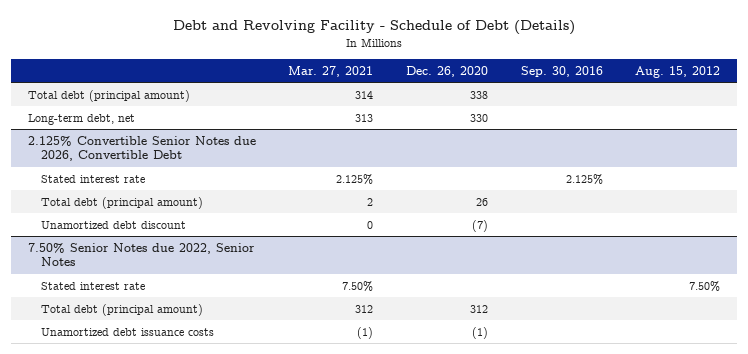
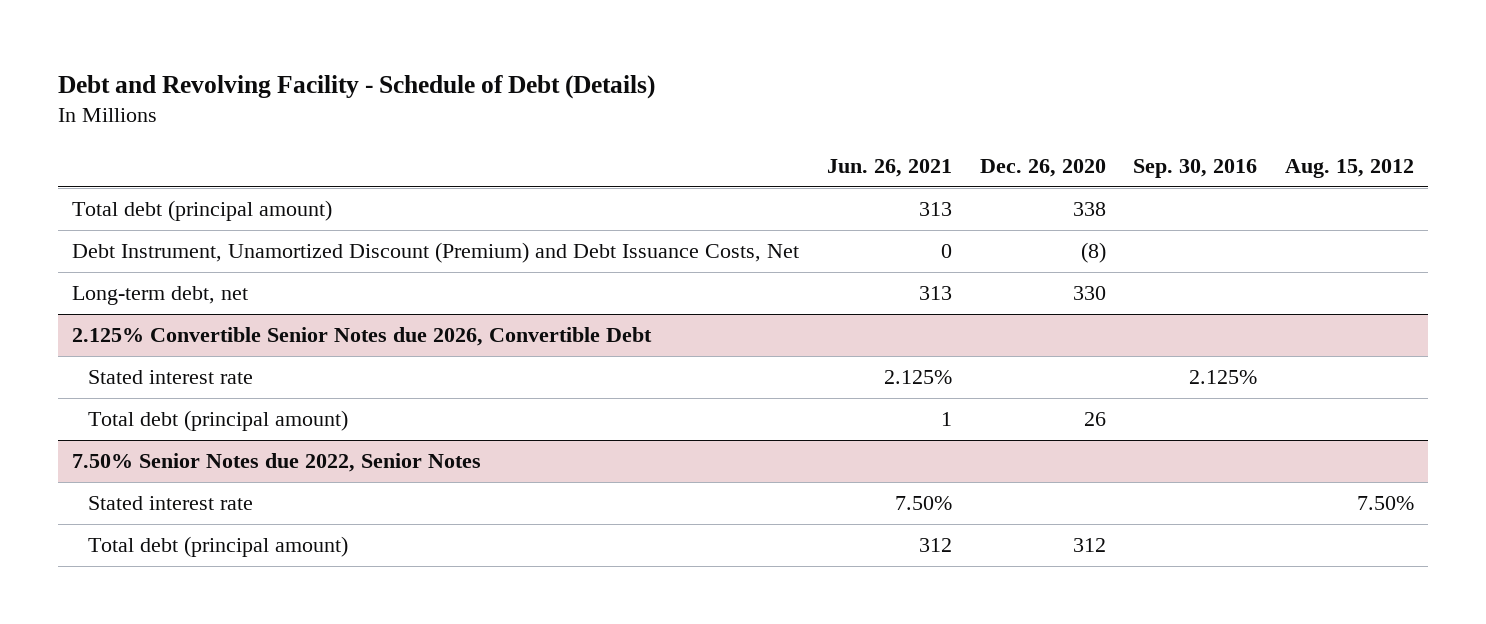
[288,65,374,77] Mar. 27, 2021 -> none
none -> [826,158,952,177] Jun. 26, 2021
none -> [72,242,800,264] Debt Instrument, Unamortized Discount (Premium) and Debt Issuance Costs, Net
[41,220,187,229] Unamortized debt discount -> none
[41,327,215,336] Unamortized debt issuance costs -> none

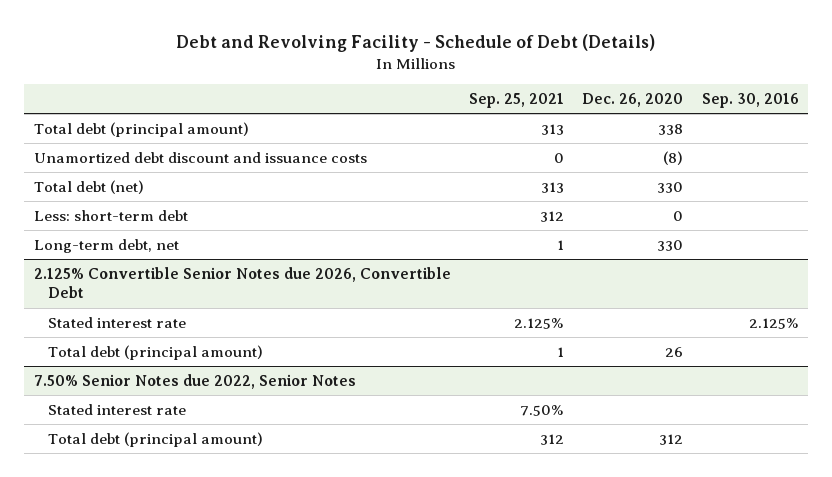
[826,158,952,177] Jun. 26, 2021 -> none
[1285,158,1415,178] Aug. 15, 2012 -> none
none -> [468,93,564,109] Sep. 25, 2021
[72,242,800,264] Debt Instrument, Unamortized Discount (Premium) and Debt Issuance Costs, Net -> [33,151,367,163] Unamortized debt discount and issuance costs
none -> [33,179,144,194] Total debt (net)
none -> [33,209,188,221] Less: short-term debt

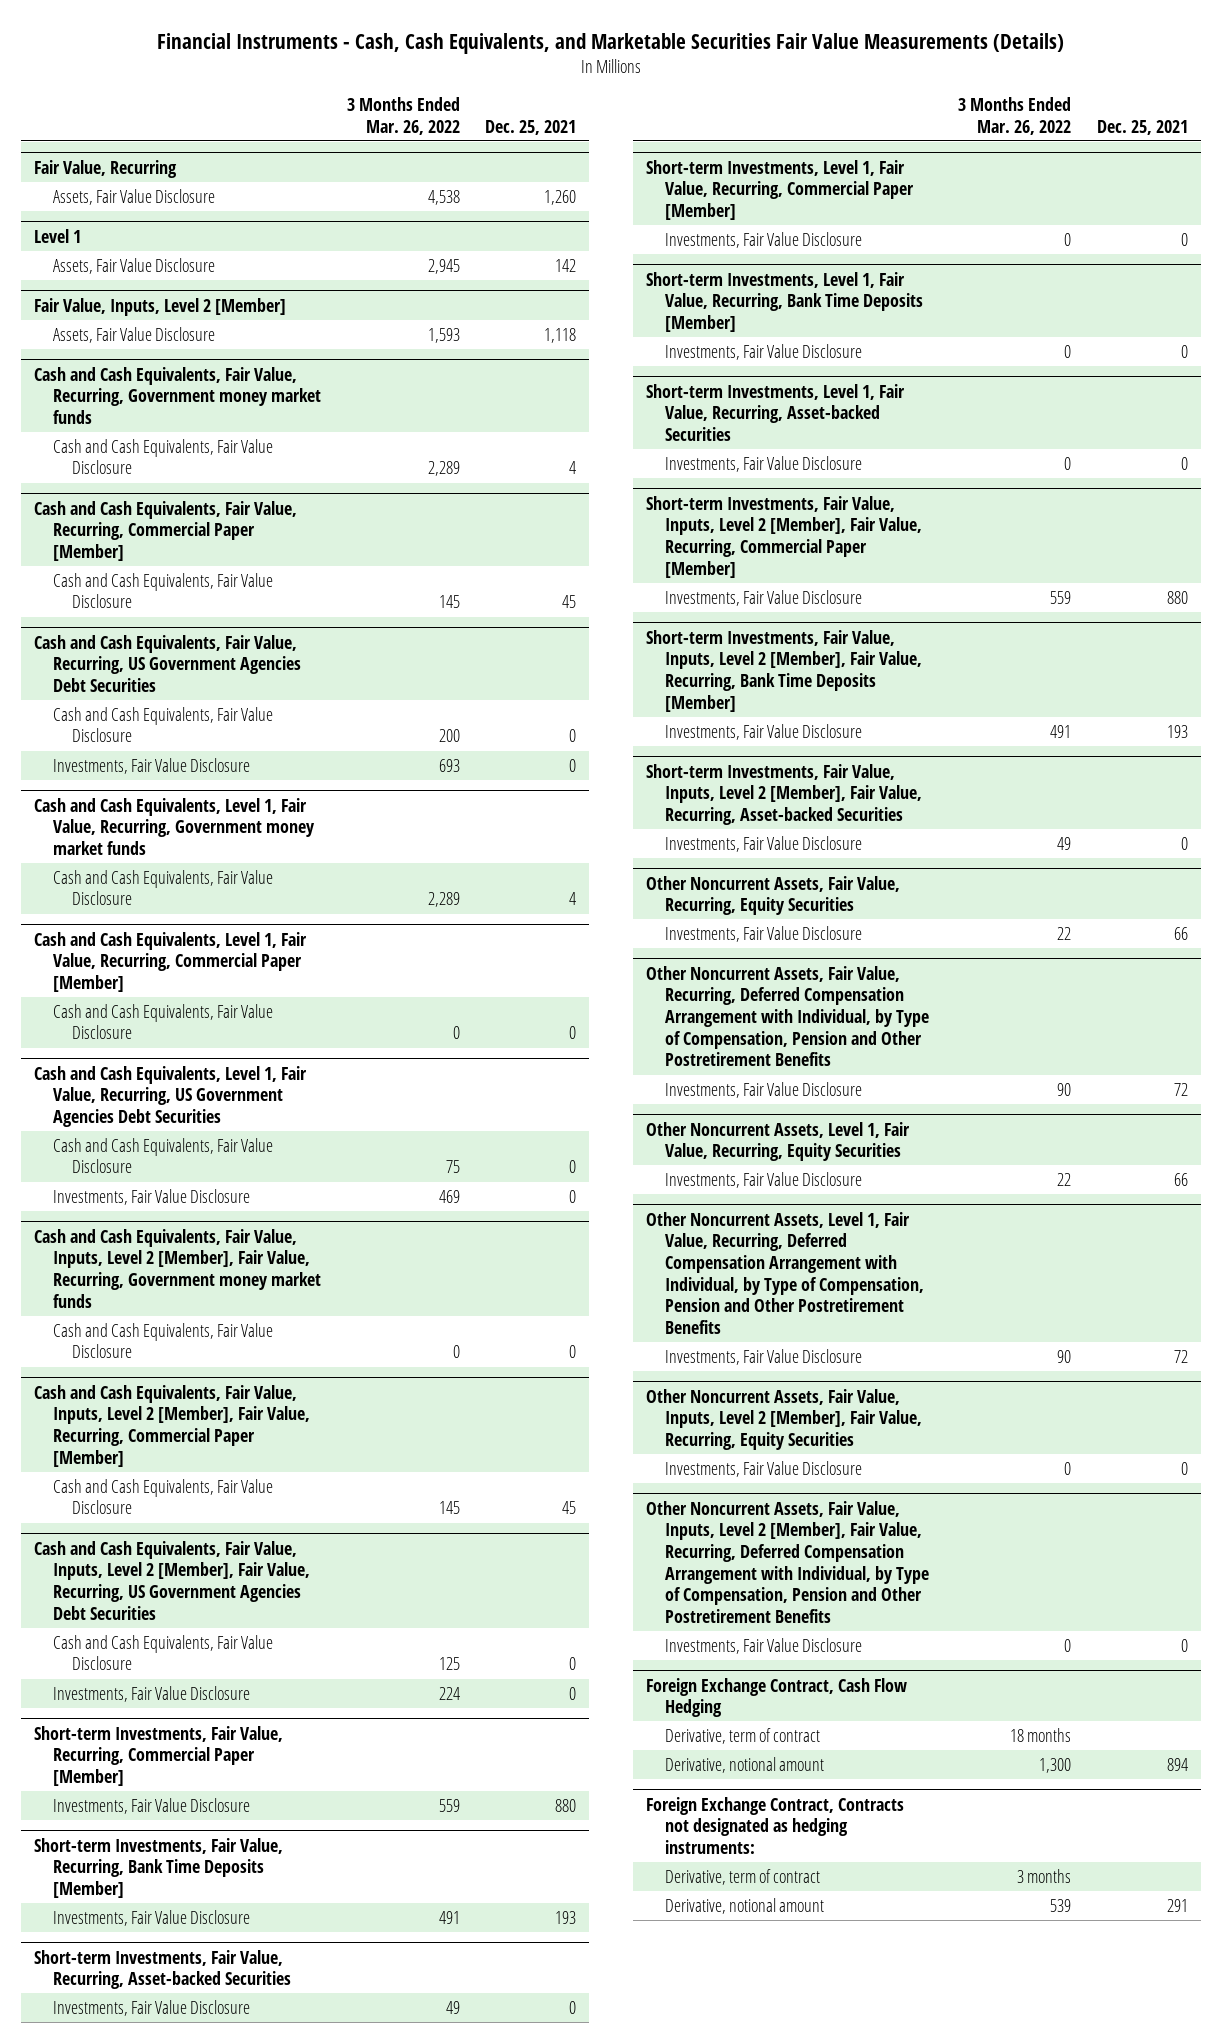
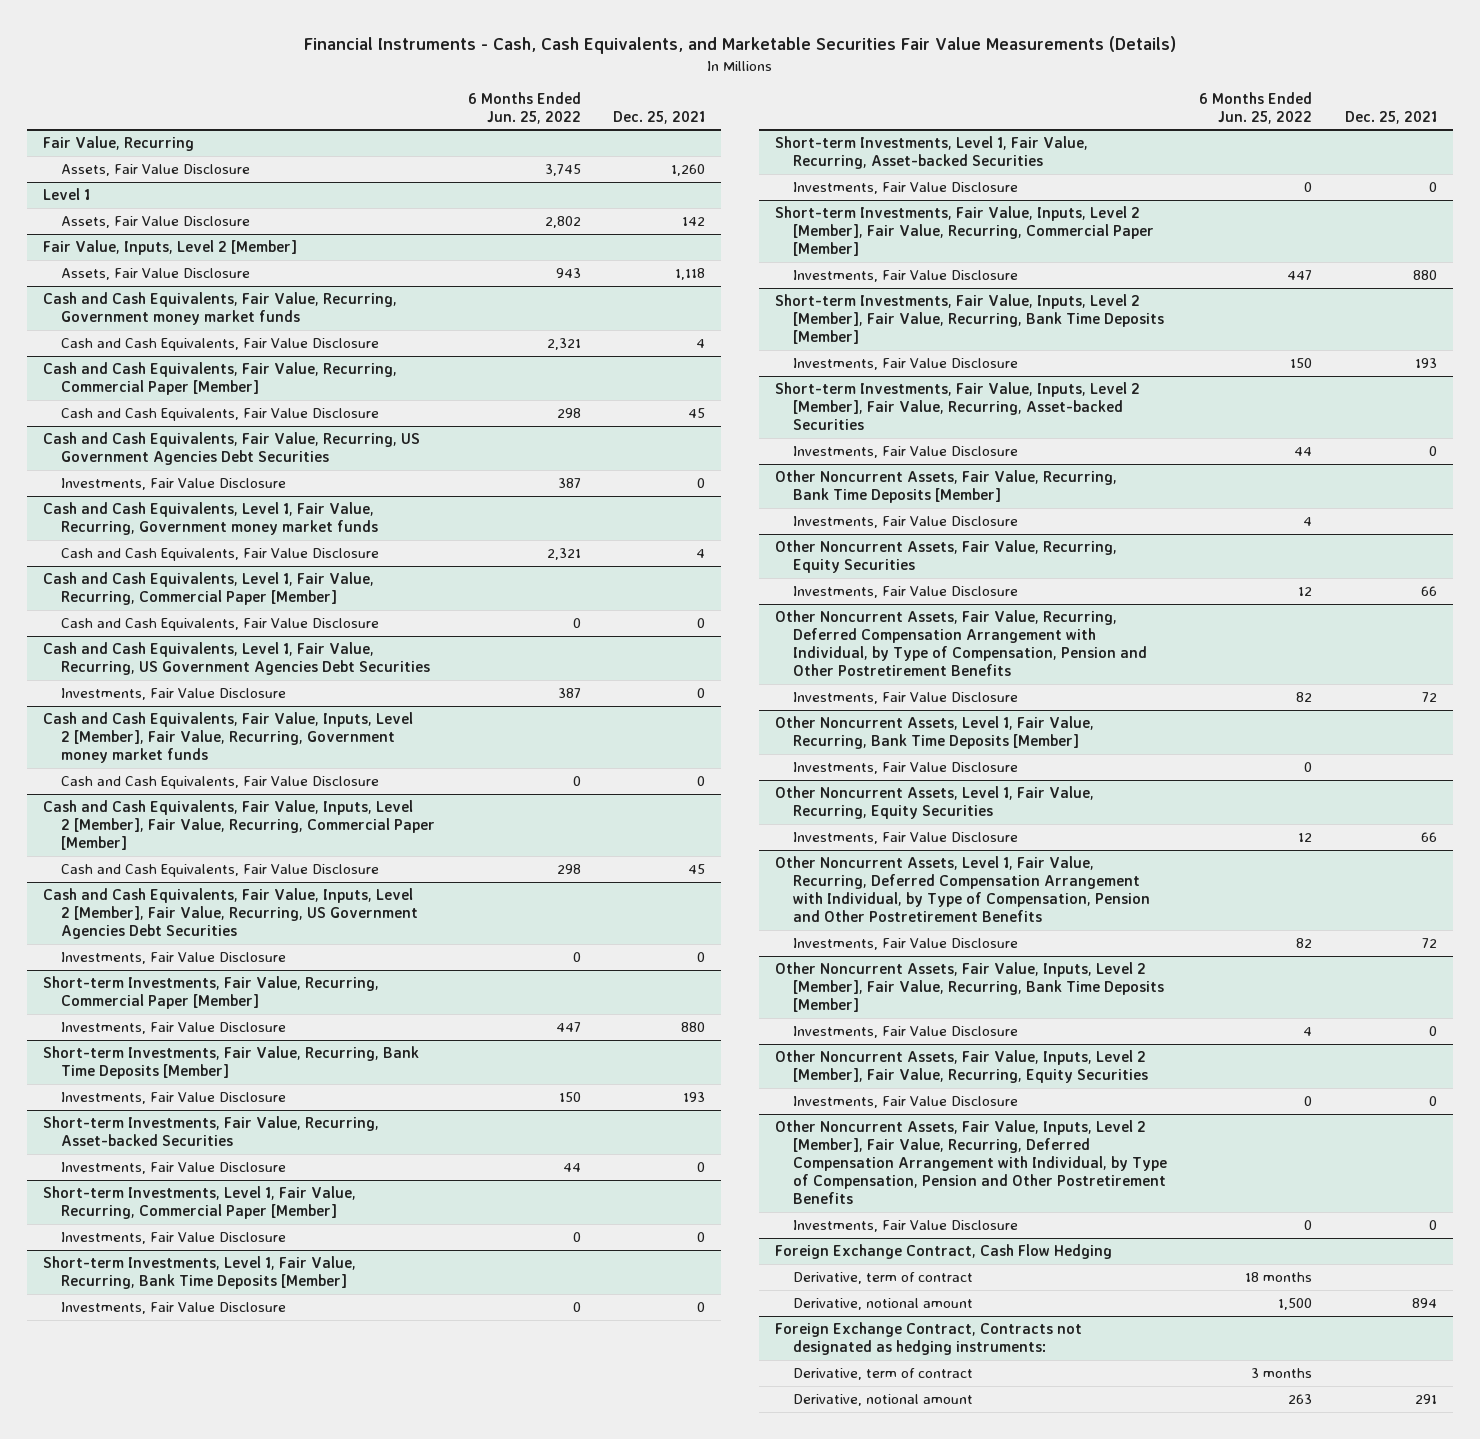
[346,97,460,135] 3 Months Ended Mar. 26, 2022 -> none
none -> [467,91,581,124] 6 Months Ended Jun. 25, 2022
[53,706,274,743] Cash and Cash Equivalents, Fair Value Disclosure -> none
[53,1137,274,1174] Cash and Cash Equivalents, Fair Value Disclosure -> none
[53,1634,274,1671] Cash and Cash Equivalents, Fair Value Disclosure -> none
none -> [774,469,1117,503] Other Noncurrent Assets, Fair Value, Recurring, Bank Time Deposits [Member]
none -> [792,515,1018,528] Investments, Fair Value Disclosure
none -> [774,715,1094,749] Other Noncurrent Assets, Level 1, Fair Value, Recurring, Bank Time Deposits [Member]
none -> [792,761,1018,774] Investments, Fair Value Disclosure
none -> [774,961,1164,1012] Other Noncurrent Assets, Fair Value, Inputs, Level 2 [Member], Fair Value, Recurring, Bank Time Deposits [Member]
none -> [792,1025,1018,1038] Investments, Fair Value Disclosure

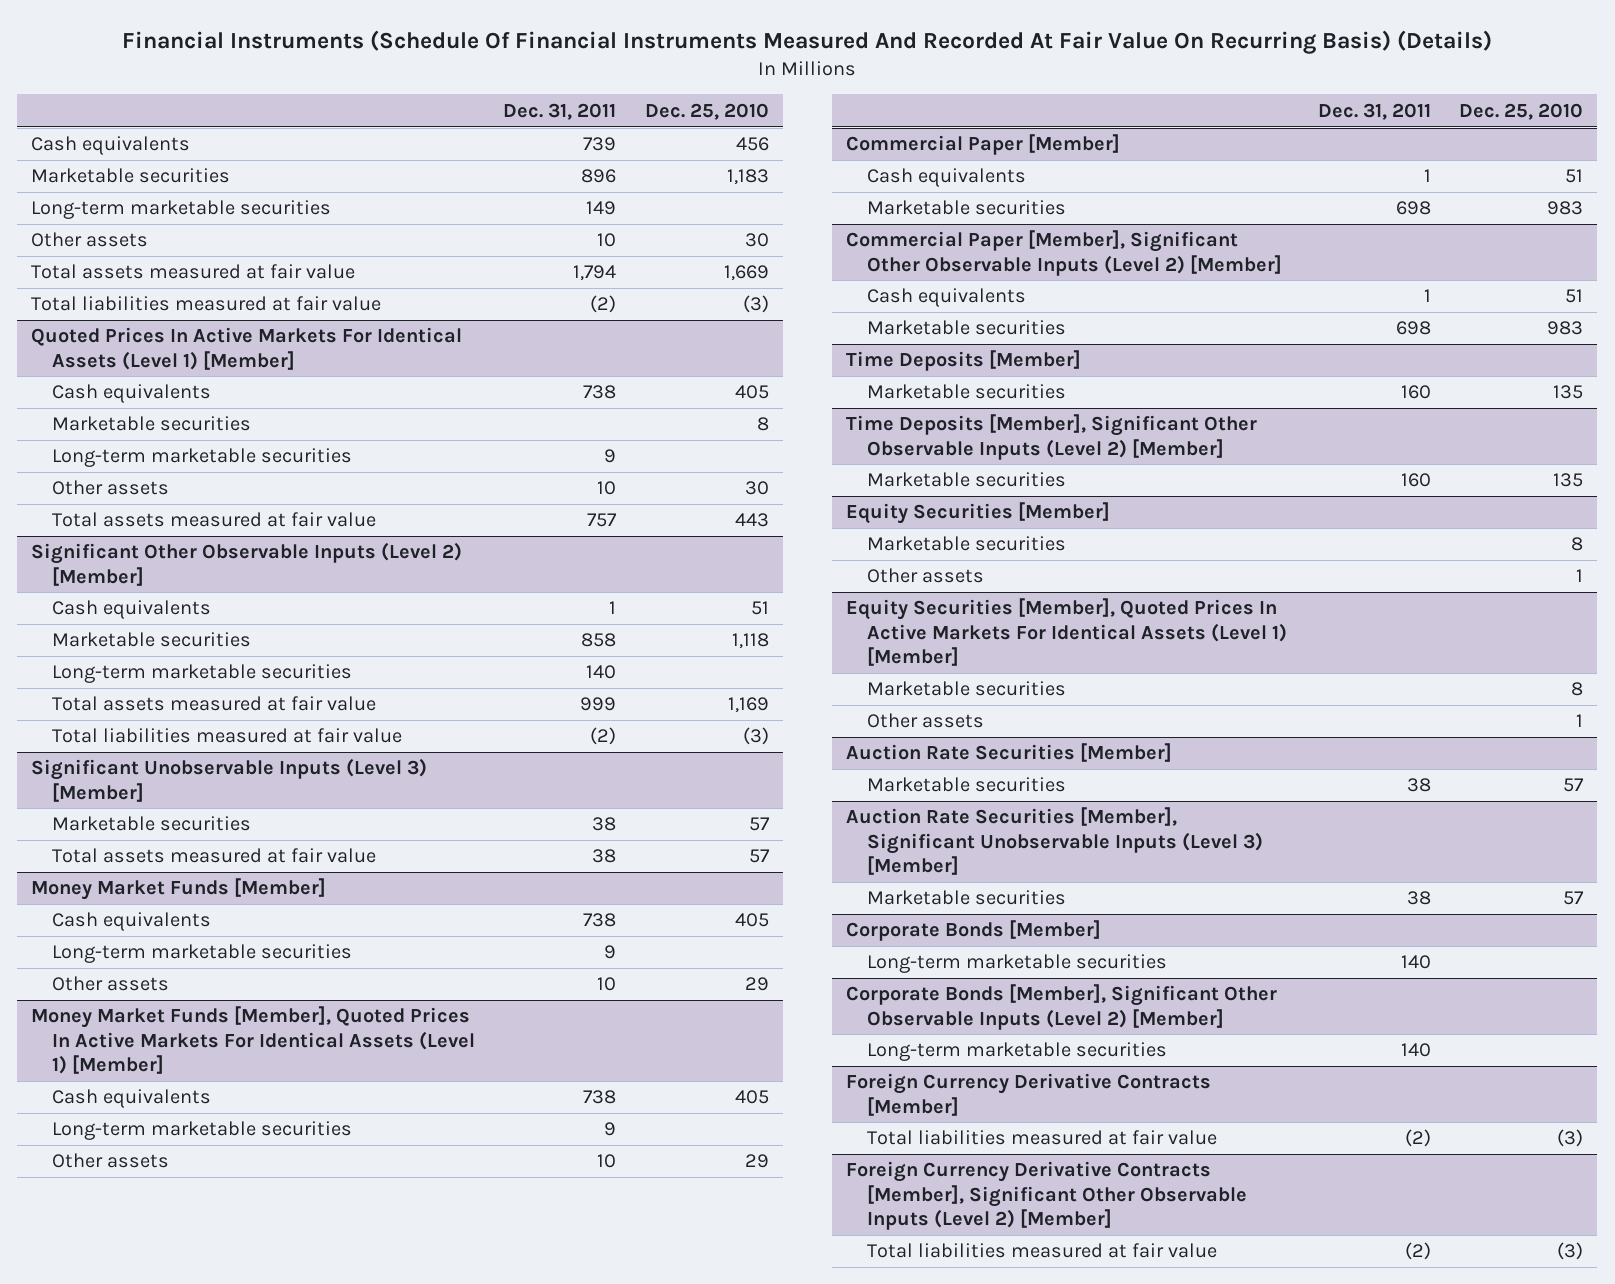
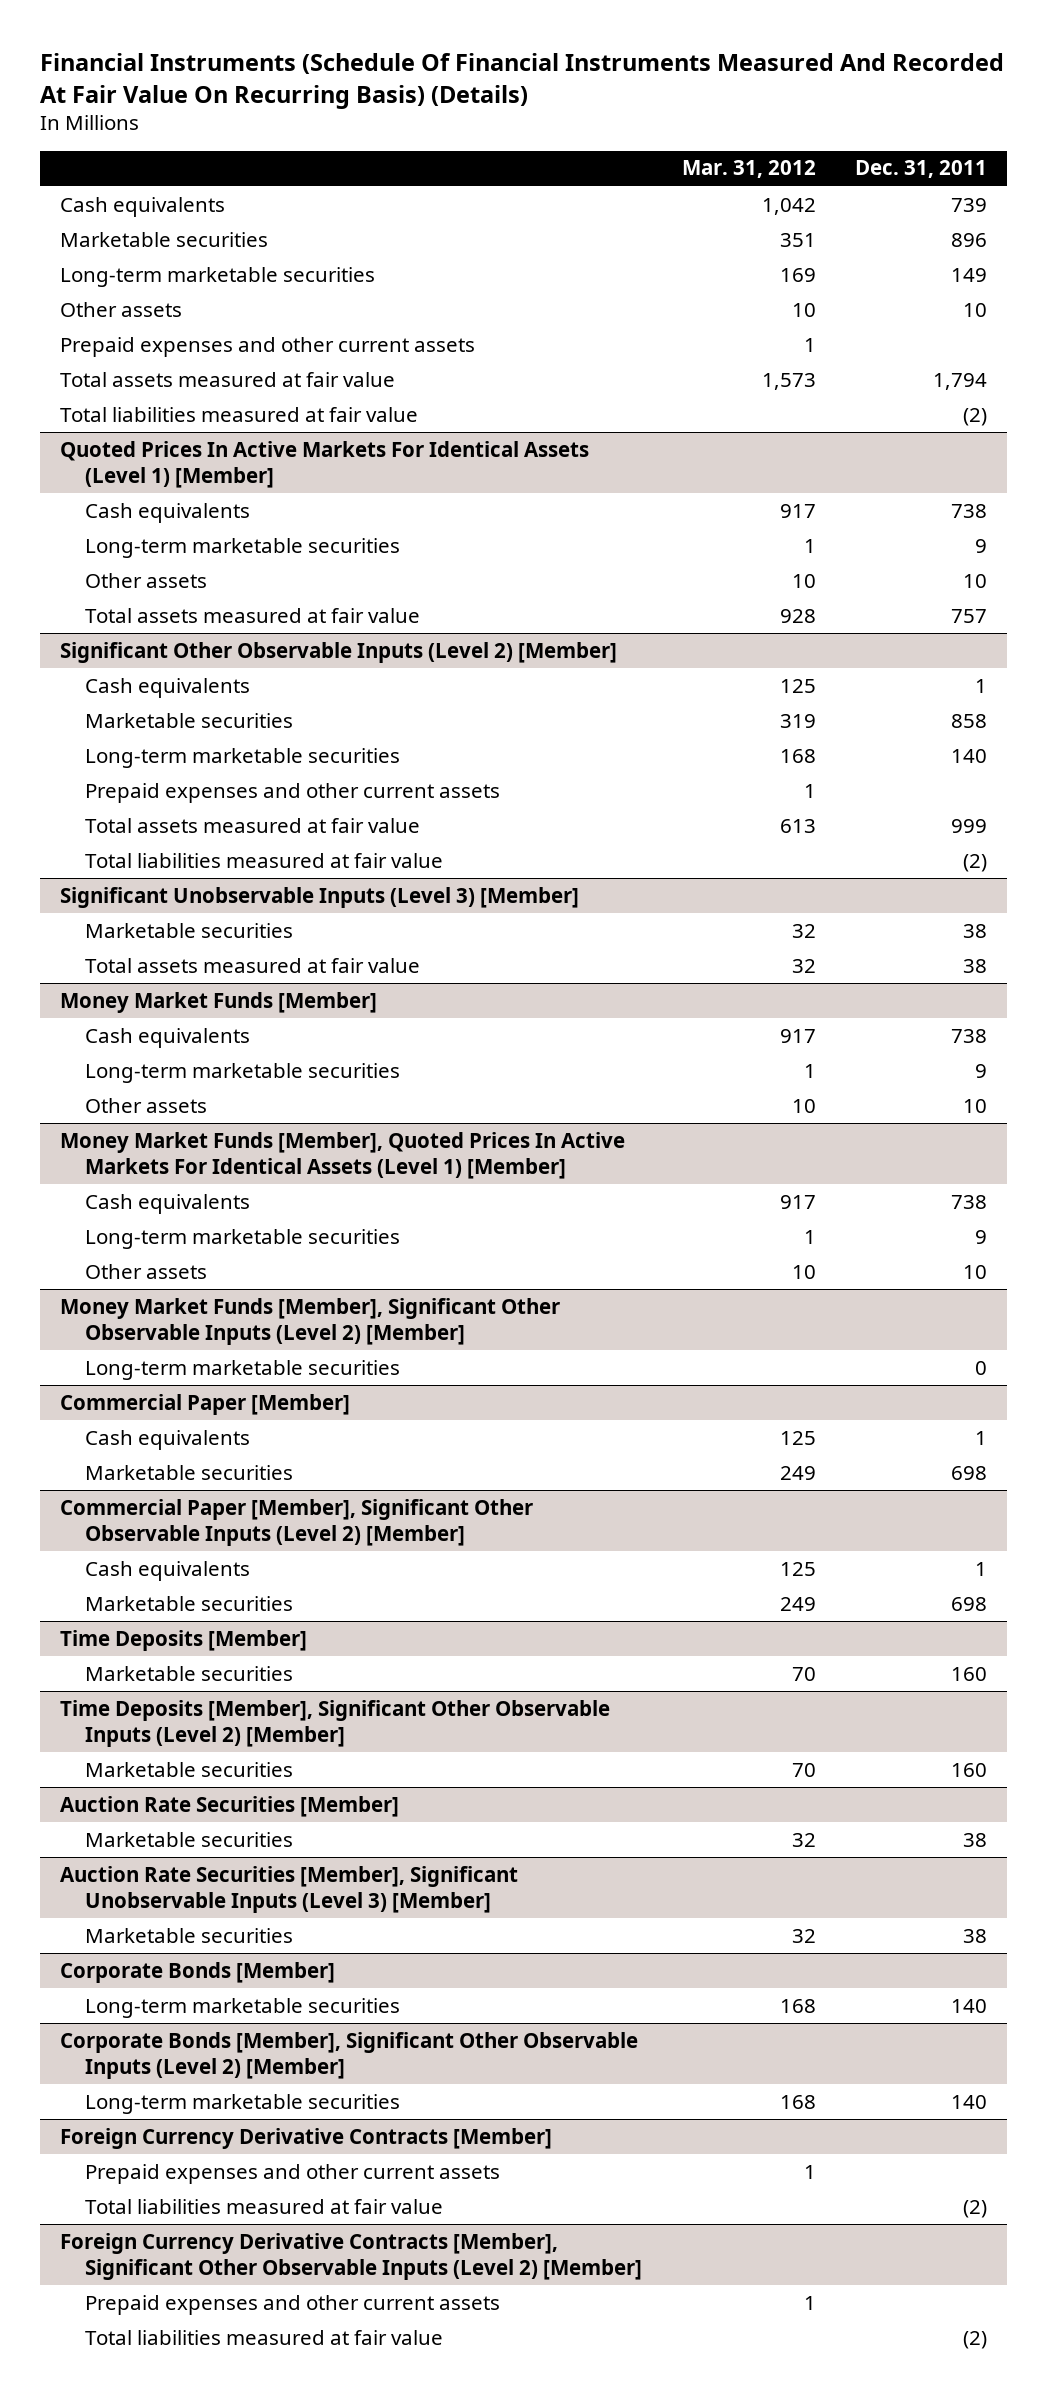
[644,102,769,120] Dec. 25, 2010 -> none
none -> [681,160,816,179] Mar. 31, 2012
none -> [59,336,475,357] Prepaid expenses and other current assets
[52,416,252,432] Marketable securities -> none
none -> [85,782,501,803] Prepaid expenses and other current assets
none -> [59,1297,560,1345] Money Market Funds [Member], Significant Other Observable Inputs (Level 2) [Member]
none -> [85,1359,401,1380] Long-term marketable securities
[846,502,1111,525] Equity Securities [Member] -> none
[867,536,1067,552] Marketable securities -> none
[867,568,985,584] Other assets -> none
[846,598,1288,666] Equity Securities [Member], Quoted Prices In Active Markets For Identical Assets (Level 1) [Member] -> none
[867,681,1067,697] Marketable securities -> none
[867,713,985,729] Other assets -> none
none -> [85,2163,501,2184] Prepaid expenses and other current assets
none -> [85,2294,501,2315] Prepaid expenses and other current assets

